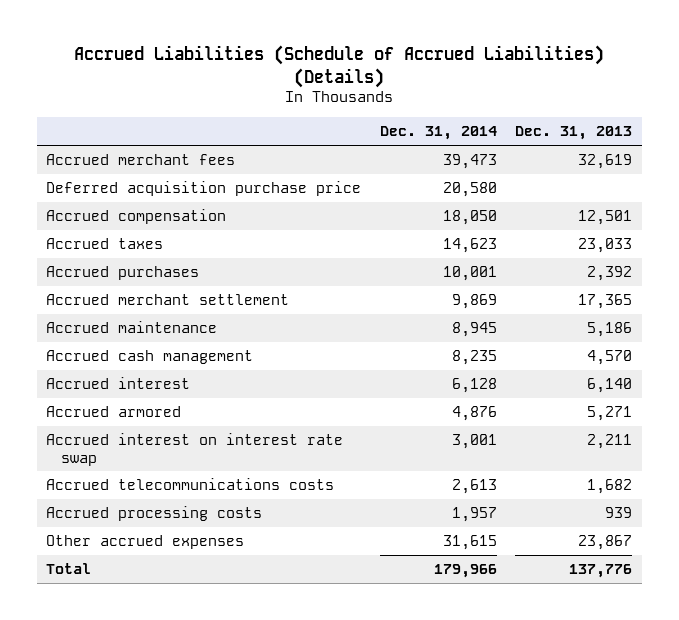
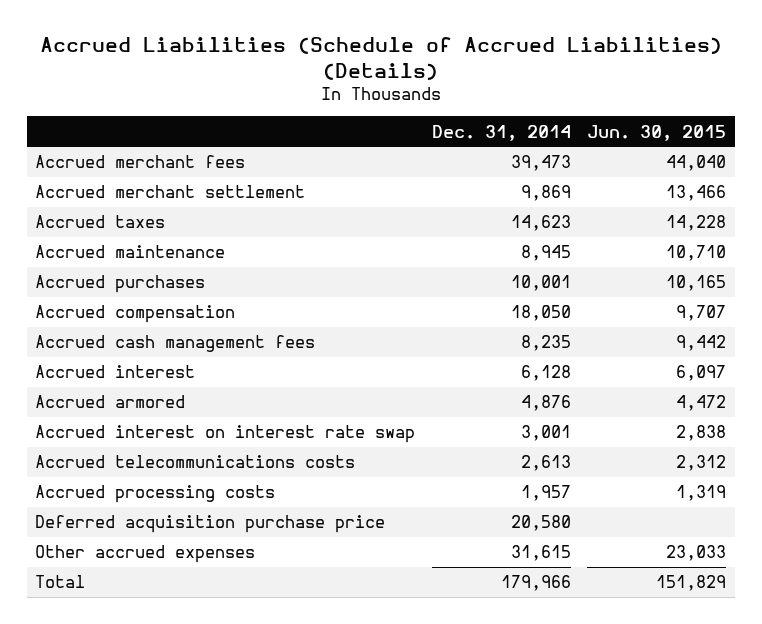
[515,126,633,141] Dec. 31, 2013 -> none
none -> [587,124,727,141] Jun. 30, 2015
[46,238,164,250] Accrued taxes -> [35,215,166,229] Accrued taxes
[46,266,200,281] Accrued purchases -> [35,275,206,294] Accrued purchases
[46,209,227,225] Accrued compensation -> [35,305,236,324] Accrued compensation
[46,350,254,365] Accrued cash management -> [35,335,316,353] Accrued cash management fees
[46,181,362,197] Deferred acquisition purchase price -> [35,515,386,534] Deferred acquisition purchase price

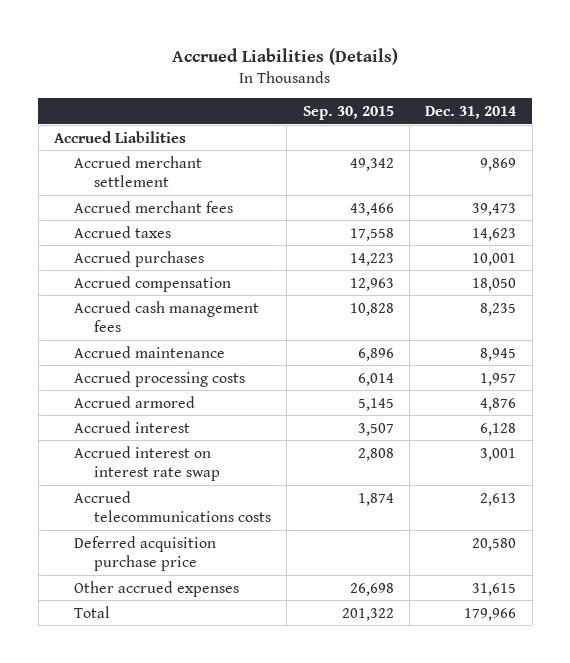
[39,37,722,80] Accrued Liabilities (Schedule of Accrued Liabilities) (Details) -> [172,48,399,66] Accrued Liabilities (Details)
[587,124,727,141] Jun. 30, 2015 -> none
none -> [302,105,394,120] Sep. 30, 2015
none -> [53,130,186,143] Accrued Liabilities
[35,155,246,169] Accrued merchant fees -> [73,200,233,213] Accrued merchant fees
[35,245,226,259] Accrued maintenance -> [73,345,225,358] Accrued maintenance
[35,485,276,504] Accrued processing costs -> [73,370,245,387] Accrued processing costs
[35,365,196,379] Accrued interest -> [73,420,190,433] Accrued interest

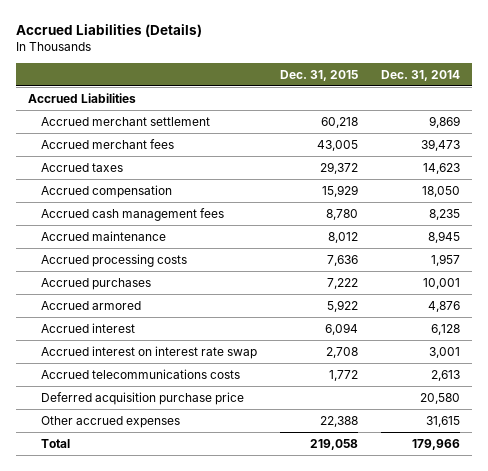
[302,105,394,120] Sep. 30, 2015 -> none
none -> [280,69,359,81] Dec. 31, 2015
[73,250,204,267] Accrued purchases -> [40,277,151,290] Accrued purchases

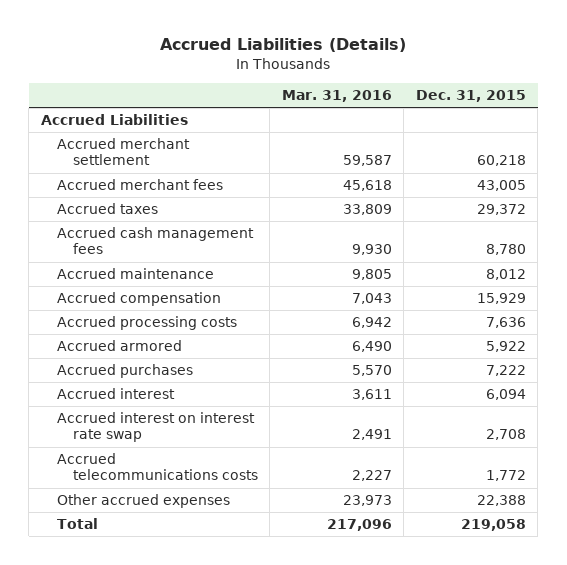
[381,69,461,81] Dec. 31, 2014 -> none
none -> [281,90,392,103] Mar. 31, 2016
[40,184,172,198] Accrued compensation -> [56,292,221,307] Accrued compensation
[40,277,151,290] Accrued purchases -> [56,364,193,379] Accrued purchases
[40,391,244,405] Deferred acquisition purchase price -> none

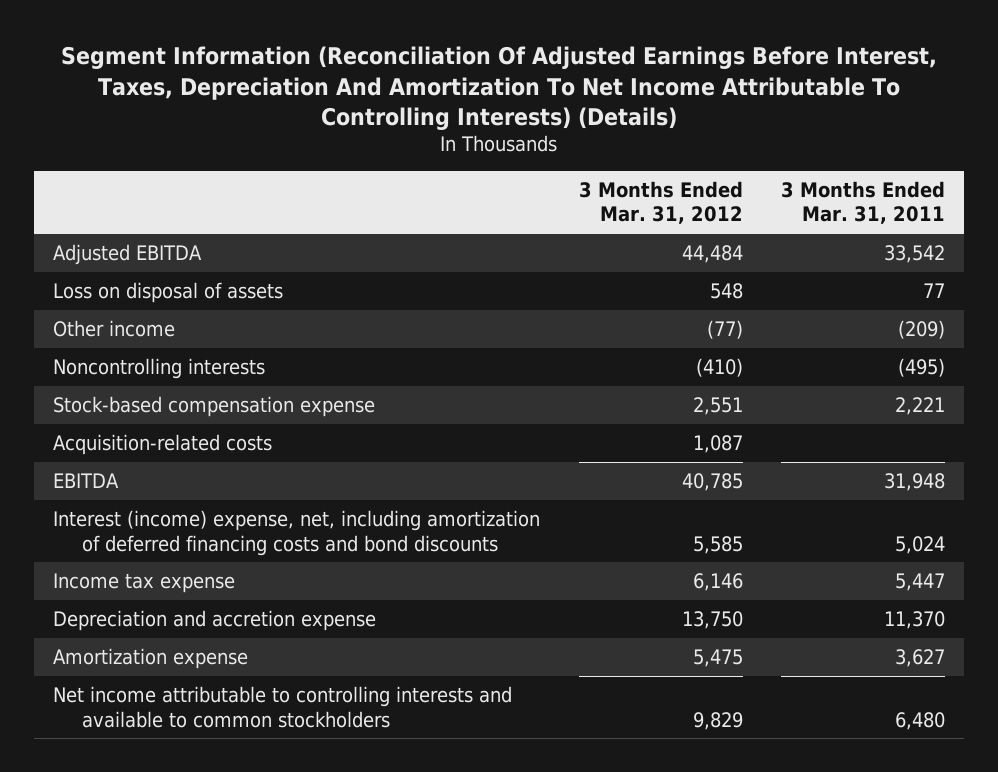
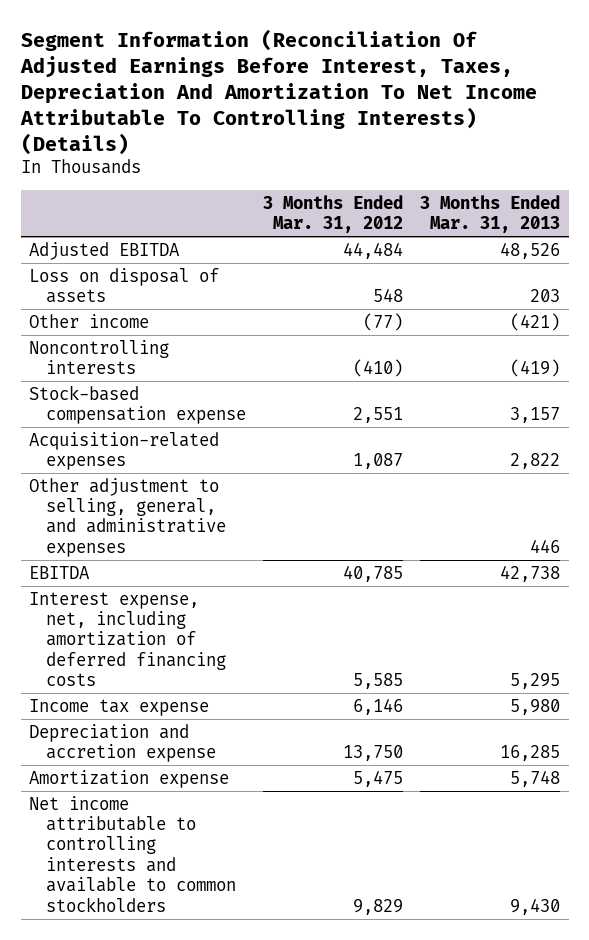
[781,180,946,225] 3 Months Ended Mar. 31, 2011 -> none
none -> [420,194,561,234] 3 Months Ended Mar. 31, 2013
[53,434,273,456] Acquisition-related costs -> [29,431,220,471] Acquisition-related expenses
none -> [29,477,226,557] Other adjustment to selling, general, and administrative expenses
[53,510,541,556] Interest (income) expense, net, including amortization of deferred financing costs and bond discounts -> [29,591,226,687] Interest expense, net, including amortization of deferred financing costs

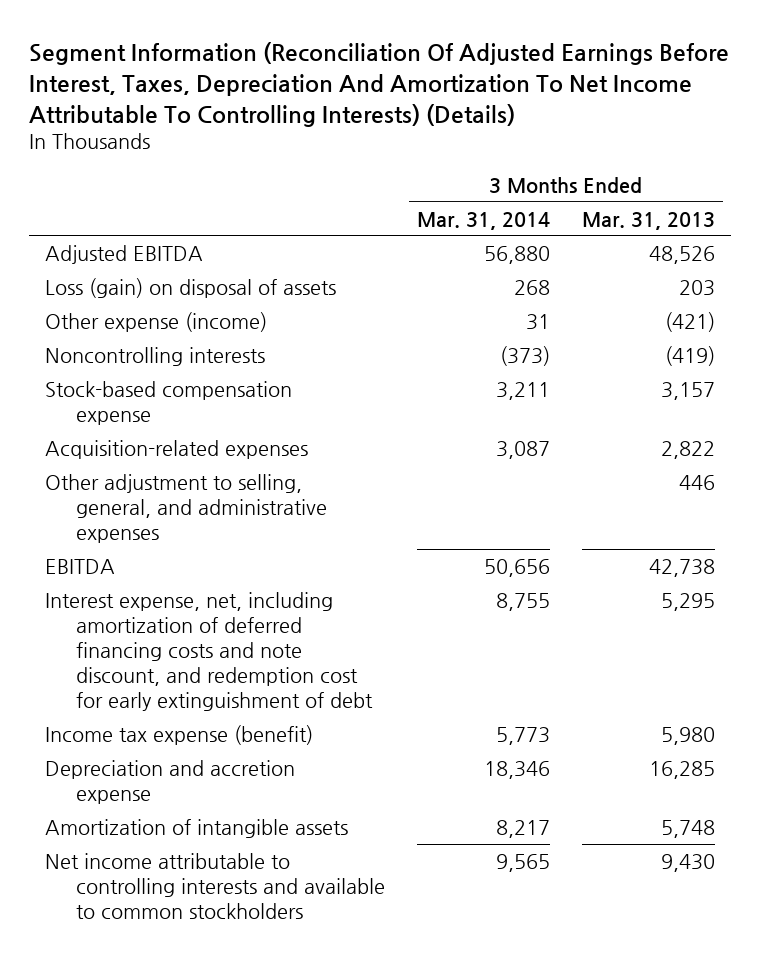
[263,194,404,234] 3 Months Ended Mar. 31, 2012 -> none
none -> [417,211,551,230] Mar. 31, 2014
[29,267,220,304] Loss on disposal of assets -> [45,277,337,298] Loss (gain) on disposal of assets
[29,313,150,328] Other income -> [45,311,268,332] Other expense (income)
[29,591,226,687] Interest expense, net, including amortization of deferred financing costs -> [45,591,374,712] Interest expense, net, including amortization of deferred financing costs and note discount, and redemption cost for early extinguishment of debt
[29,698,210,716] Income tax expense -> [45,724,314,745] Income tax expense (benefit)
[29,769,230,788] Amortization expense -> [45,818,349,838] Amortization of intangible assets

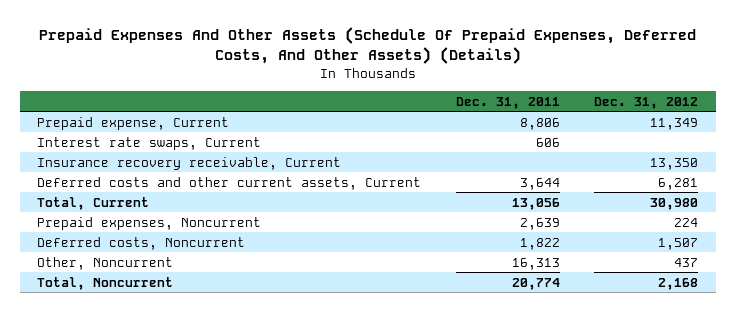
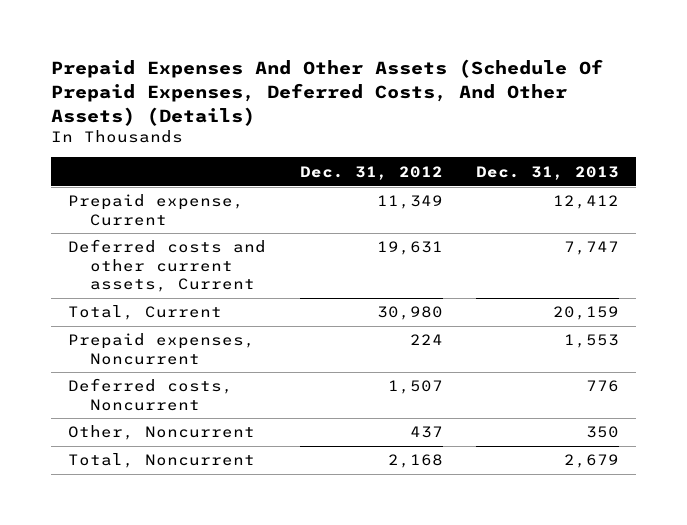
[455,96,560,109] Dec. 31, 2011 -> none
none -> [476,165,620,180] Dec. 31, 2013
[36,136,261,150] Interest rate swaps, Current -> none
[36,156,341,170] Insurance recovery receivable, Current -> none
[658,177,699,190] 6,281 -> [376,241,443,256] 19,631

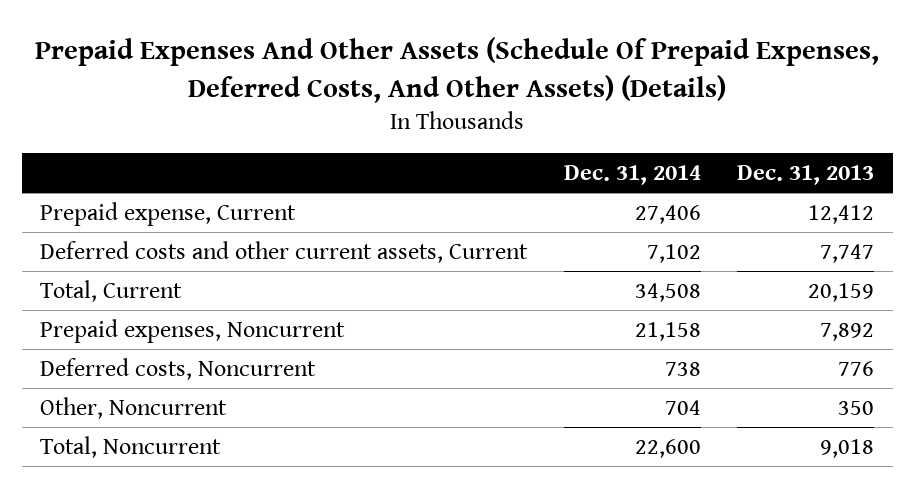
[299,165,443,180] Dec. 31, 2012 -> none
none -> [563,165,701,186] Dec. 31, 2014
[564,334,620,349] 1,553 -> [820,323,875,342] 7,892
[564,454,620,469] 2,679 -> [820,439,875,459] 9,018

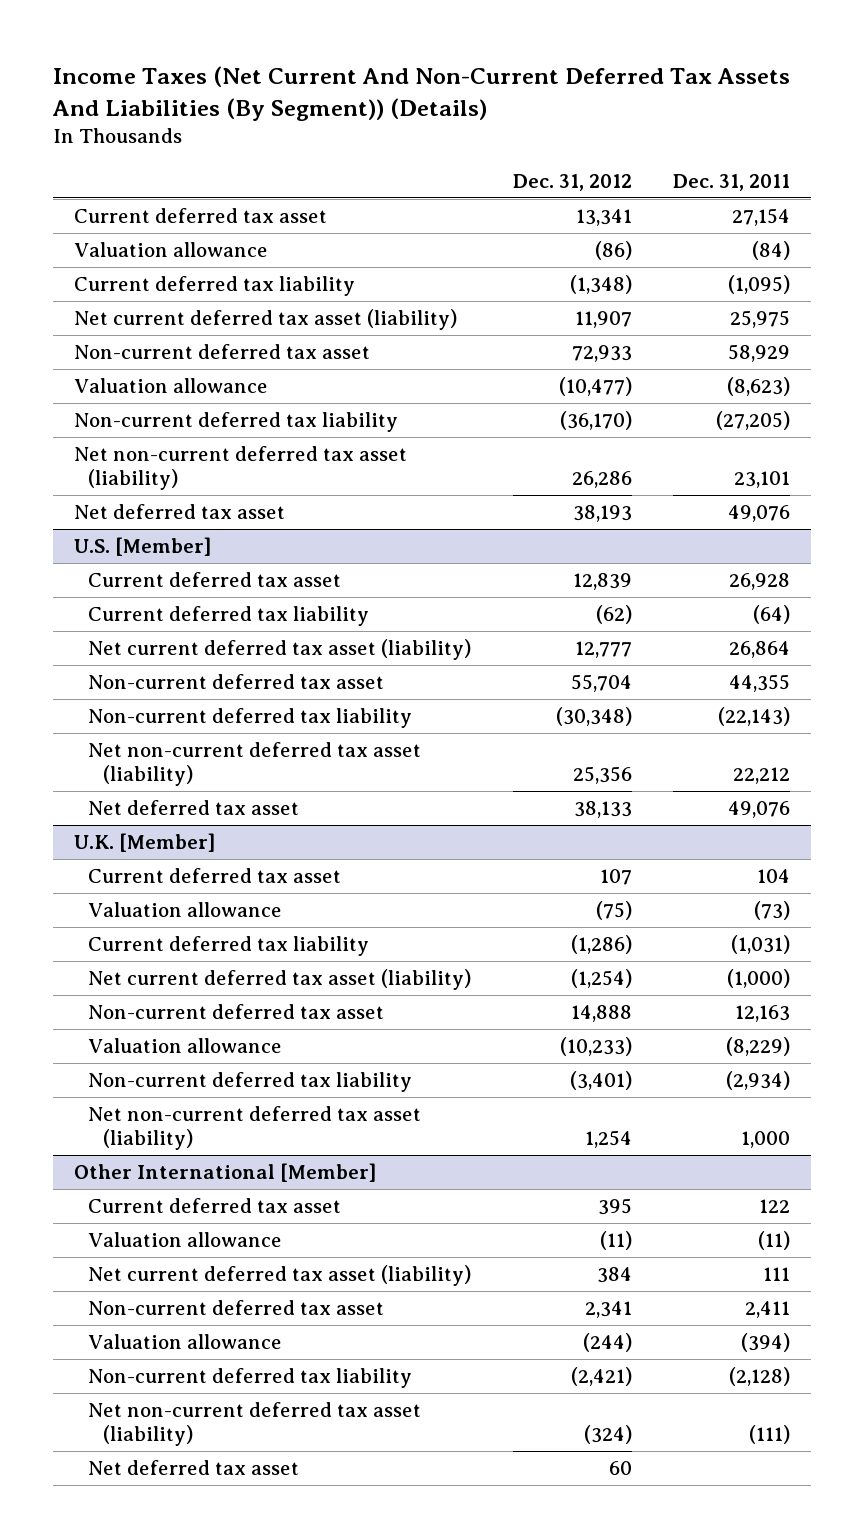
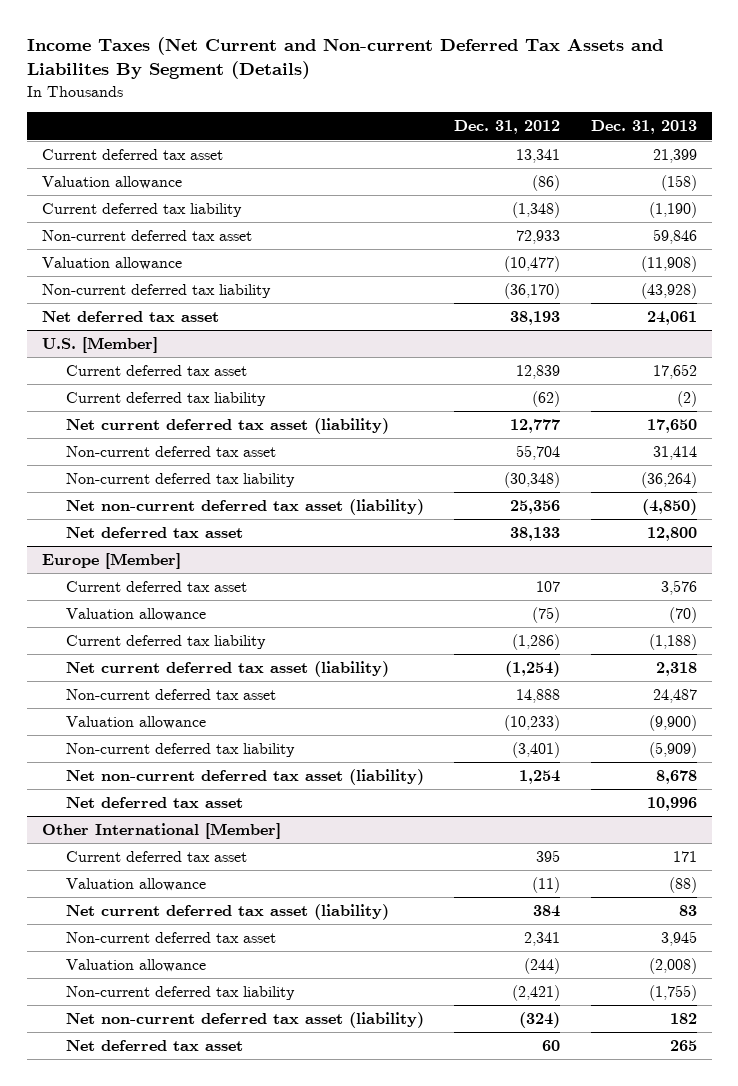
[51,66,790,121] Income Taxes (Net Current And Non-Current Deferred Tax Assets And Liabilities (By Segment)) (Details) -> [26,36,663,80] Income Taxes (Net Current and Non-current Deferred Tax Assets and Liabilites By Segment (Details)
[673,173,791,191] Dec. 31, 2011 -> none
none -> [590,120,697,135] Dec. 31, 2013
[73,308,457,330] Net current deferred tax asset (liability) -> none
[73,445,407,491] Net non-current deferred tax asset (liability) -> none
[73,832,215,852] U.K. [Member] -> none
none -> [41,553,181,570] Europe [Member]
none -> [66,797,244,809] Net deferred tax asset

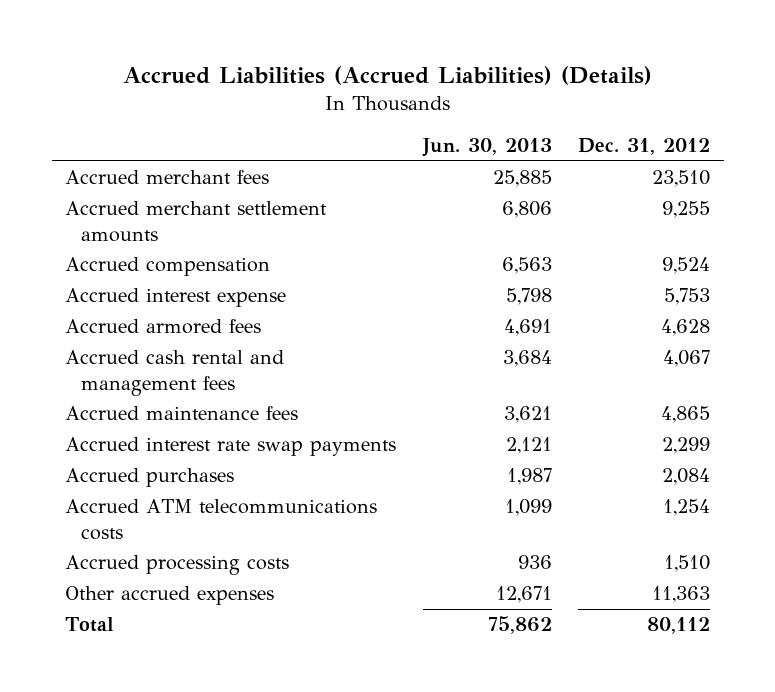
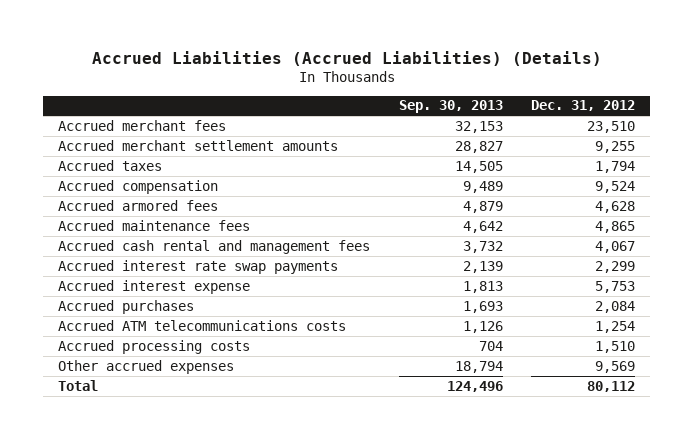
[421,138,552,158] Jun. 30, 2013 -> none
none -> [398,100,503,114] Sep. 30, 2013
none -> [57,159,162,171] Accrued taxes
[64,350,284,396] Accrued cash rental and management fees -> [57,239,370,254] Accrued cash rental and management fees
[64,288,286,308] Accrued interest expense -> [57,279,250,294] Accrued interest expense
[652,586,711,604] 11,363 -> [595,360,636,373] 9,569

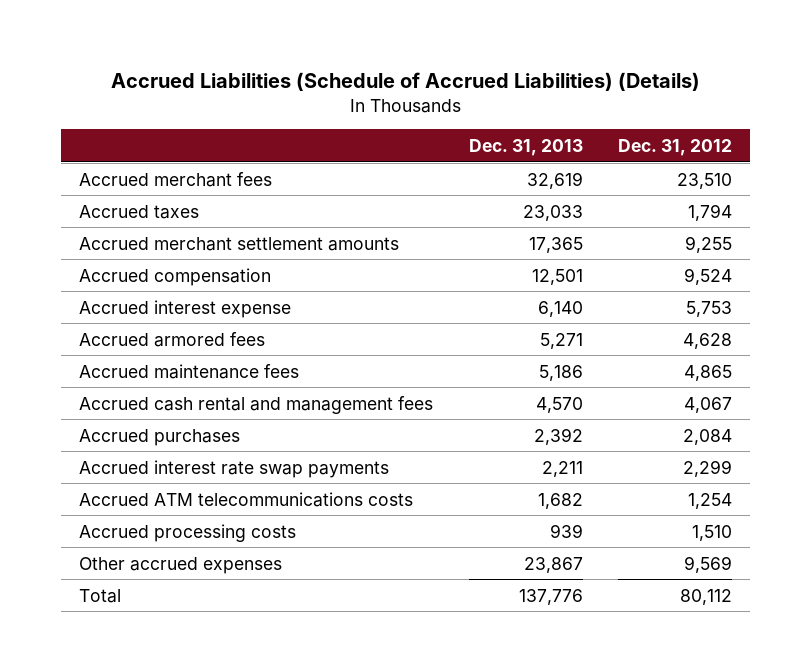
[91,51,602,67] Accrued Liabilities (Accrued Liabilities) (Details) -> [110,72,700,92] Accrued Liabilities (Schedule of Accrued Liabilities) (Details)
[398,100,503,114] Sep. 30, 2013 -> none
none -> [468,138,583,156] Dec. 31, 2013
[57,139,338,151] Accrued merchant settlement amounts -> [78,236,399,251] Accrued merchant settlement amounts
[57,279,250,294] Accrued interest expense -> [78,299,291,318] Accrued interest expense
[57,259,338,274] Accrued interest rate swap payments -> [78,459,389,478] Accrued interest rate swap payments

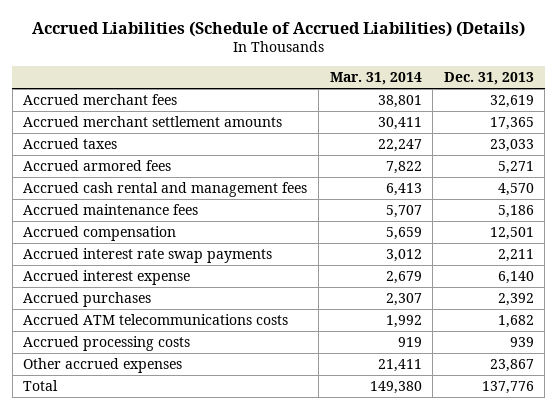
[618,138,733,156] Dec. 31, 2012 -> none
none -> [329,71,422,85] Mar. 31, 2014
[78,204,199,219] Accrued taxes -> [23,137,118,149] Accrued taxes
[78,363,299,379] Accrued maintenance fees -> [23,203,199,215] Accrued maintenance fees
[78,267,271,286] Accrued compensation -> [23,225,177,241] Accrued compensation
[78,299,291,318] Accrued interest expense -> [23,269,191,285] Accrued interest expense
[78,428,240,446] Accrued purchases -> [23,291,152,307] Accrued purchases

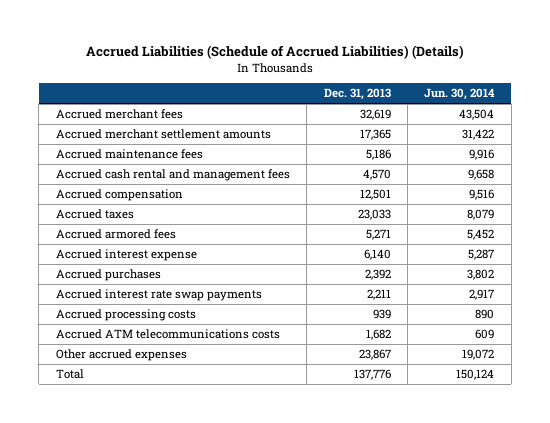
[329,71,422,85] Mar. 31, 2014 -> none
none -> [424,88,496,101] Jun. 30, 2014
[23,181,308,197] Accrued cash rental and management fees -> [55,169,290,182] Accrued cash rental and management fees
[23,137,118,149] Accrued taxes -> [55,209,134,220] Accrued taxes
[23,159,172,171] Accrued armored fees -> [55,229,176,240] Accrued armored fees
[23,247,273,263] Accrued interest rate swap payments -> [55,289,262,302] Accrued interest rate swap payments
[23,313,289,325] Accrued ATM telecommunications costs -> [55,329,280,340] Accrued ATM telecommunications costs

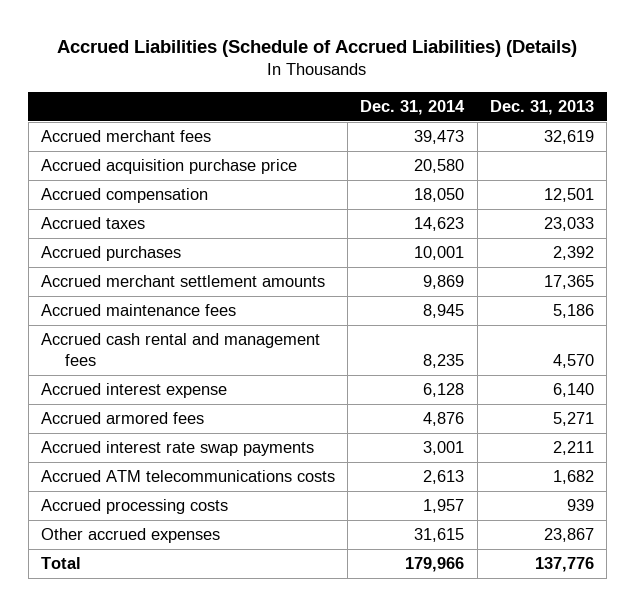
[424,88,496,101] Jun. 30, 2014 -> none
none -> [360,99,466,115] Dec. 31, 2014
none -> [40,159,297,175] Accrued acquisition purchase price
[55,189,183,202] Accrued compensation -> [40,188,208,204] Accrued compensation
[55,209,134,220] Accrued taxes -> [40,217,145,230] Accrued taxes
[55,269,161,282] Accrued purchases -> [40,246,181,262] Accrued purchases
[55,229,176,240] Accrued armored fees -> [40,412,204,425] Accrued armored fees
[55,309,196,322] Accrued processing costs -> [40,499,228,515] Accrued processing costs

